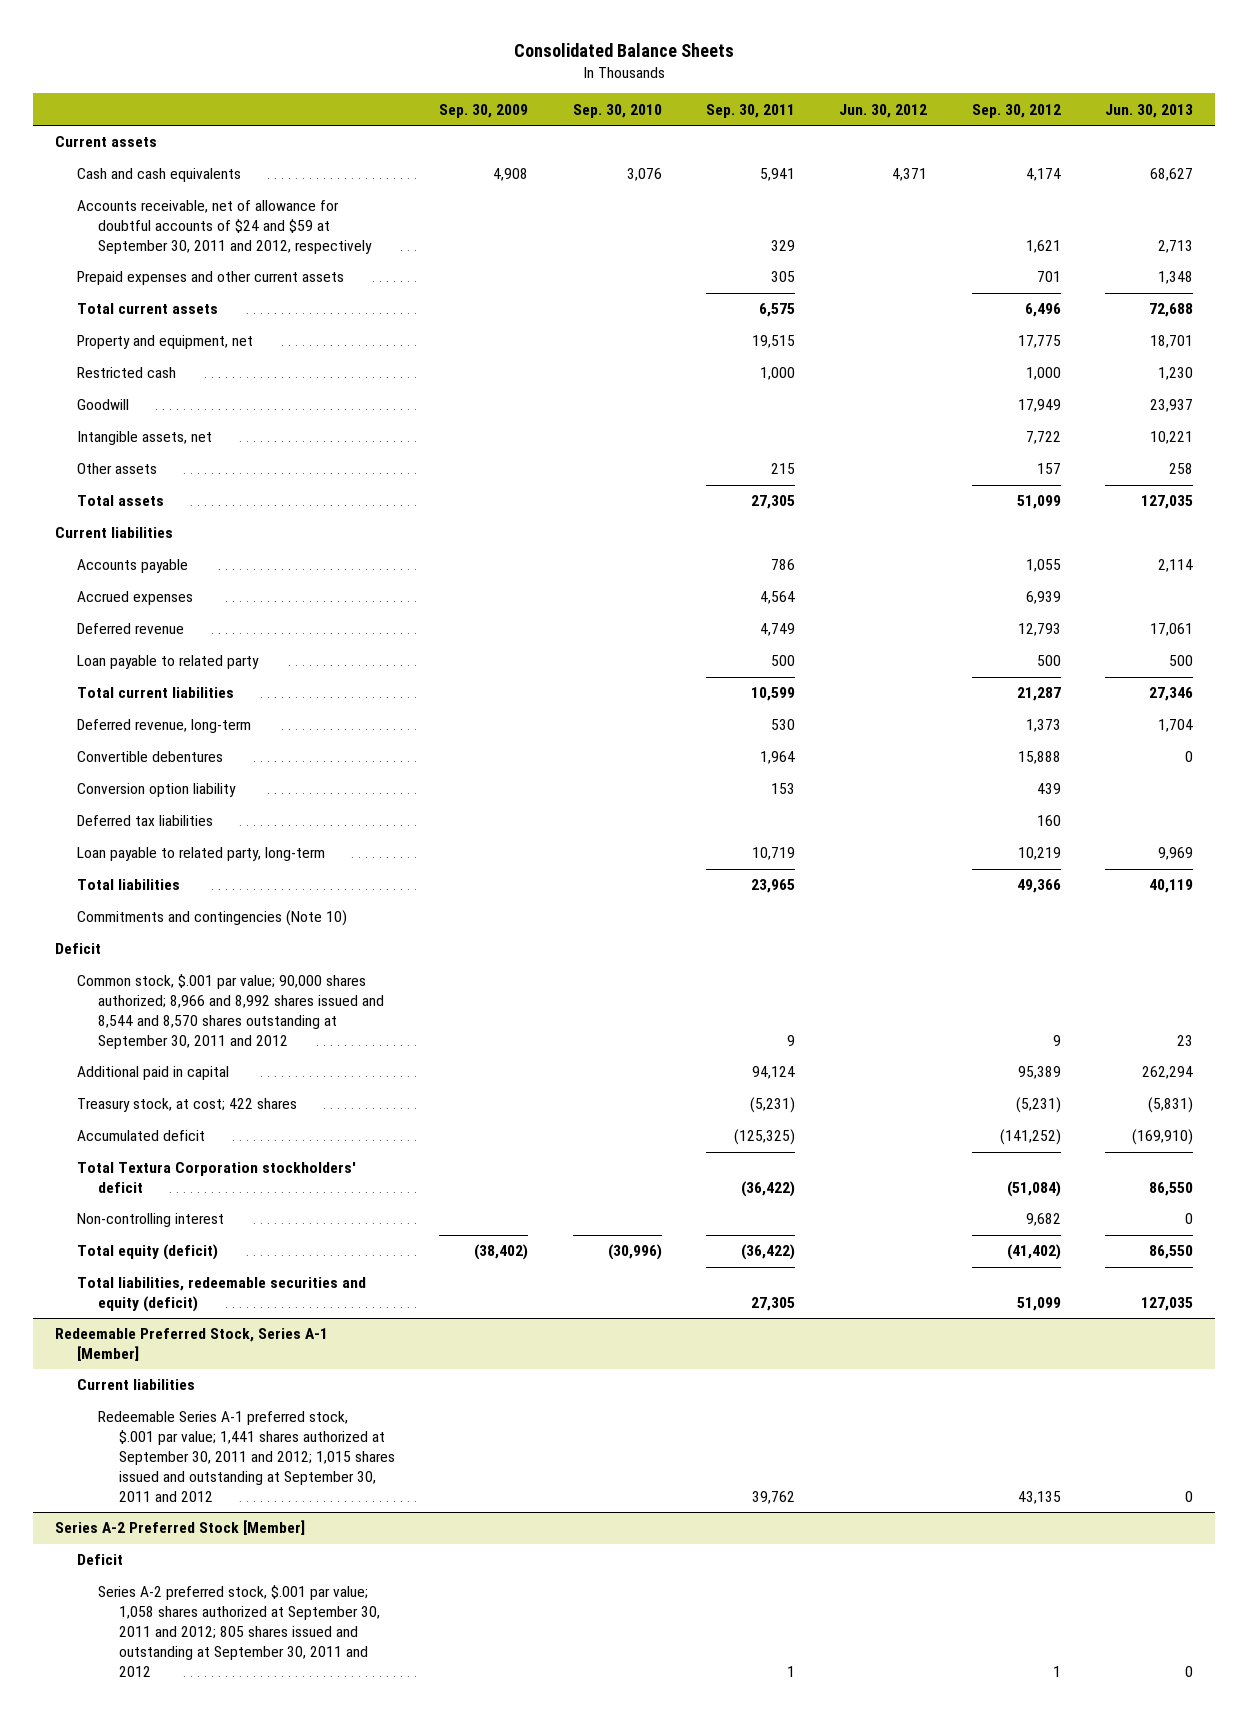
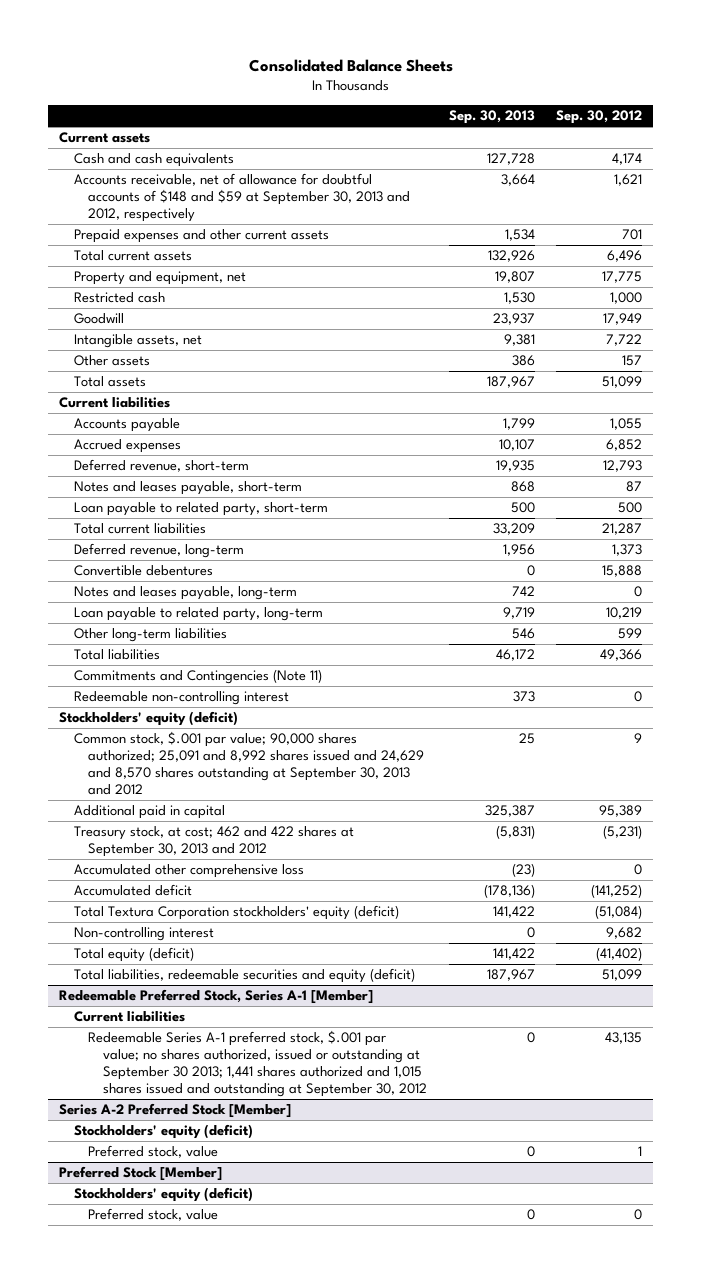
[439,103,529,118] Sep. 30, 2009 -> none
[572,103,662,118] Sep. 30, 2010 -> none
[706,103,796,118] Sep. 30, 2011 -> none
[839,103,928,118] Jun. 30, 2012 -> none
[1104,103,1193,118] Jun. 30, 2013 -> none
none -> [448,110,535,125] Sep. 30, 2013
[76,200,372,254] Accounts receivable, net of allowance for doubtful accounts of $24 and $59 at September 30, 2011 and 2012, respectively -> [73,173,411,223] Accounts receivable, net of allowance for doubtful accounts of $148 and $59 at September 30, 2013 and 2012, respectively
[1025,591,1061,605] 6,939 -> [606,439,643,452] 6,852
[76,623,184,635] Deferred revenue -> [73,459,249,473] Deferred revenue, short-term
none -> [73,481,302,496] Notes and leases payable, short-term
[76,655,259,670] Loan payable to related party -> [73,502,328,517] Loan payable to related party, short-term
[76,783,236,798] Conversion option liability -> none
[76,815,213,827] Deferred tax liabilities -> none
none -> [73,586,297,601] Notes and leases payable, long-term
none -> [73,628,227,643] Other long-term liabilities
[76,910,347,927] Commitments and contingencies (Note 10) -> [73,669,322,685] Commitments and Contingencies (Note 11)
none -> [73,691,289,706] Redeemable non-controlling interest
[55,943,102,955] Deficit -> [58,711,238,727] Stockholders' equity (deficit)
[76,974,384,1049] Common stock, $.001 par value; 90,000 shares authorized; 8,966 and 8,992 shares issued and 8,544 and 8,570 shares outstanding at September 30, 2011 and 2012 -> [73,731,425,795] Common stock, $.001 par value; 90,000 shares authorized; 25,091 and 8,992 shares issued and 24,629 and 8,570 shares outstanding at September 30, 2013 and 2012
[76,1098,297,1113] Treasury stock, at cost; 422 shares -> [73,826,354,858] Treasury stock, at cost; 462 and 422 shares at September 30, 2013 and 2012
none -> [73,864,304,879] Accumulated other comprehensive loss
[76,1162,356,1194] Total Textura Corporation stockholders' deficit -> [73,905,399,921] Total Textura Corporation stockholders' equity (deficit)
[97,1411,396,1502] Redeemable Series A-1 preferred stock, $.001 par value; 1,441 shares authorized at September 30, 2011 and 2012; 1,015 shares issued and outstanding at September 30, 2011 and 2012 -> [88,1030,428,1097] Redeemable Series A-1 preferred stock, $.001 par value; no shares authorized, issued or outstanding at September 30 2013; 1,441 shares authorized and 1,015 shares issued and outstanding at September 30, 2012
[76,1554,123,1566] Deficit -> [73,1124,253,1140] Stockholders' equity (deficit)
[97,1585,381,1677] Series A-2 preferred stock, $.001 par value; 1,058 shares authorized at September 30, 2011 and 2012; 805 shares issued and outstanding at September 30, 2011 and 2012 -> [88,1145,219,1159] Preferred stock, value
none -> [58,1166,222,1182] Preferred Stock [Member]
none -> [73,1187,253,1203] Stockholders' equity (deficit)
none -> [88,1208,219,1222] Preferred stock, value

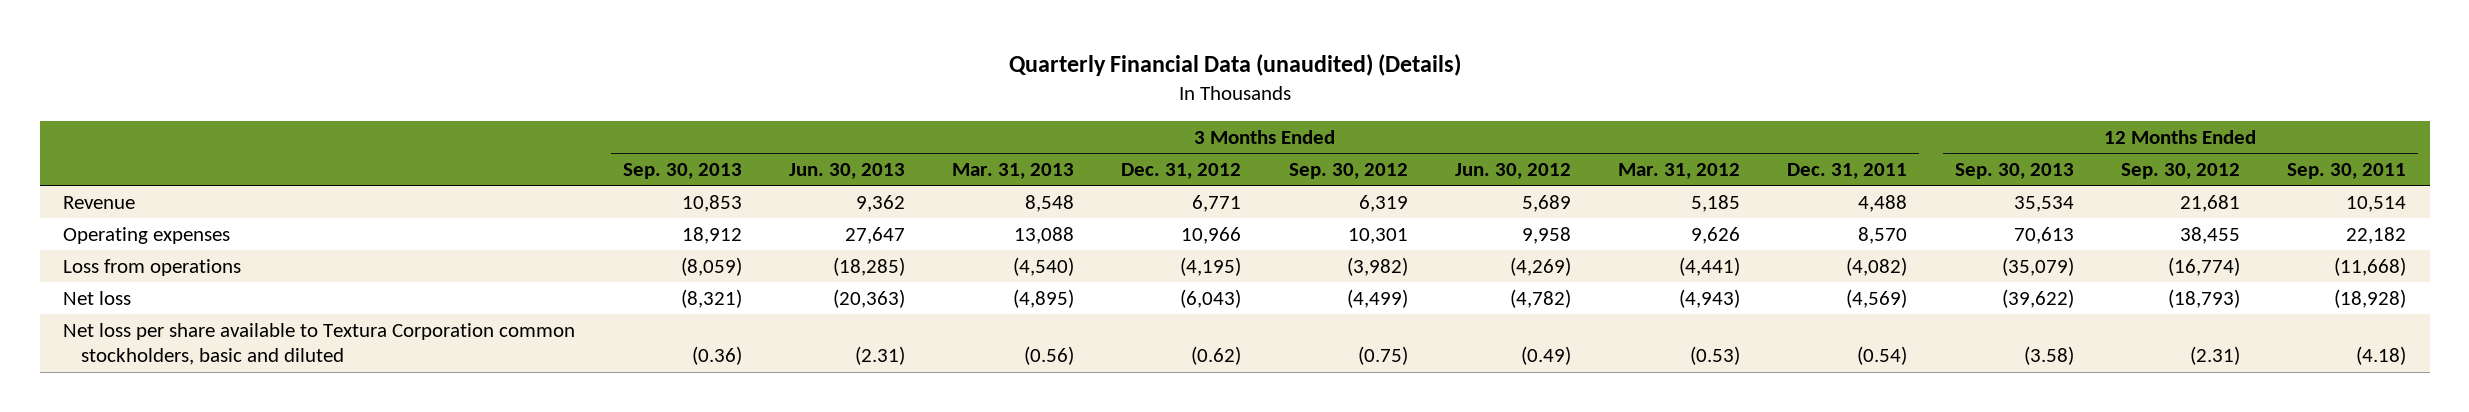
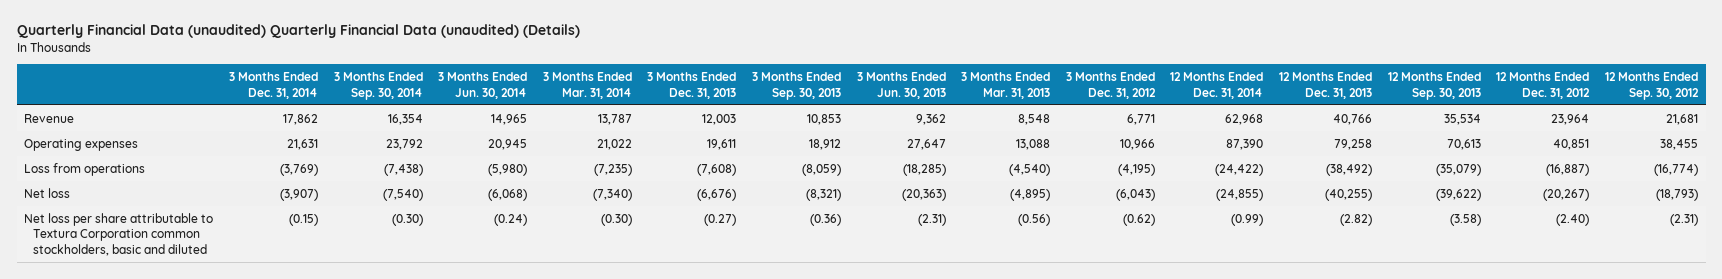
[1008,54,1461,77] Quarterly Financial Data (unaudited) (Details) -> [16,24,580,39] Quarterly Financial Data (unaudited) Quarterly Financial Data (unaudited) (Details)
[1288,163,1408,180] Sep. 30, 2012 -> none
[1454,163,1571,180] Jun. 30, 2012 -> none
[1618,163,1741,180] Mar. 31, 2012 -> none
[1787,163,1908,180] Dec. 31, 2011 -> none
[2286,163,2406,180] Sep. 30, 2011 -> none
none -> [228,71,318,99] 3 Months Ended Dec. 31, 2014
none -> [333,71,423,100] 3 Months Ended Sep. 30, 2014
none -> [438,71,528,99] 3 Months Ended Jun. 30, 2014
none -> [542,71,632,99] 3 Months Ended Mar. 31, 2014
none -> [647,71,737,99] 3 Months Ended Dec. 31, 2013
none -> [1170,71,1264,99] 12 Months Ended Dec. 31, 2014
none -> [1278,71,1372,99] 12 Months Ended Dec. 31, 2013
none -> [1496,71,1591,99] 12 Months Ended Dec. 31, 2012
[63,322,576,366] Net loss per share available to Textura Corporation common stockholders, basic and diluted -> [24,212,214,257] Net loss per share attributable to Textura Corporation common stockholders, basic and diluted

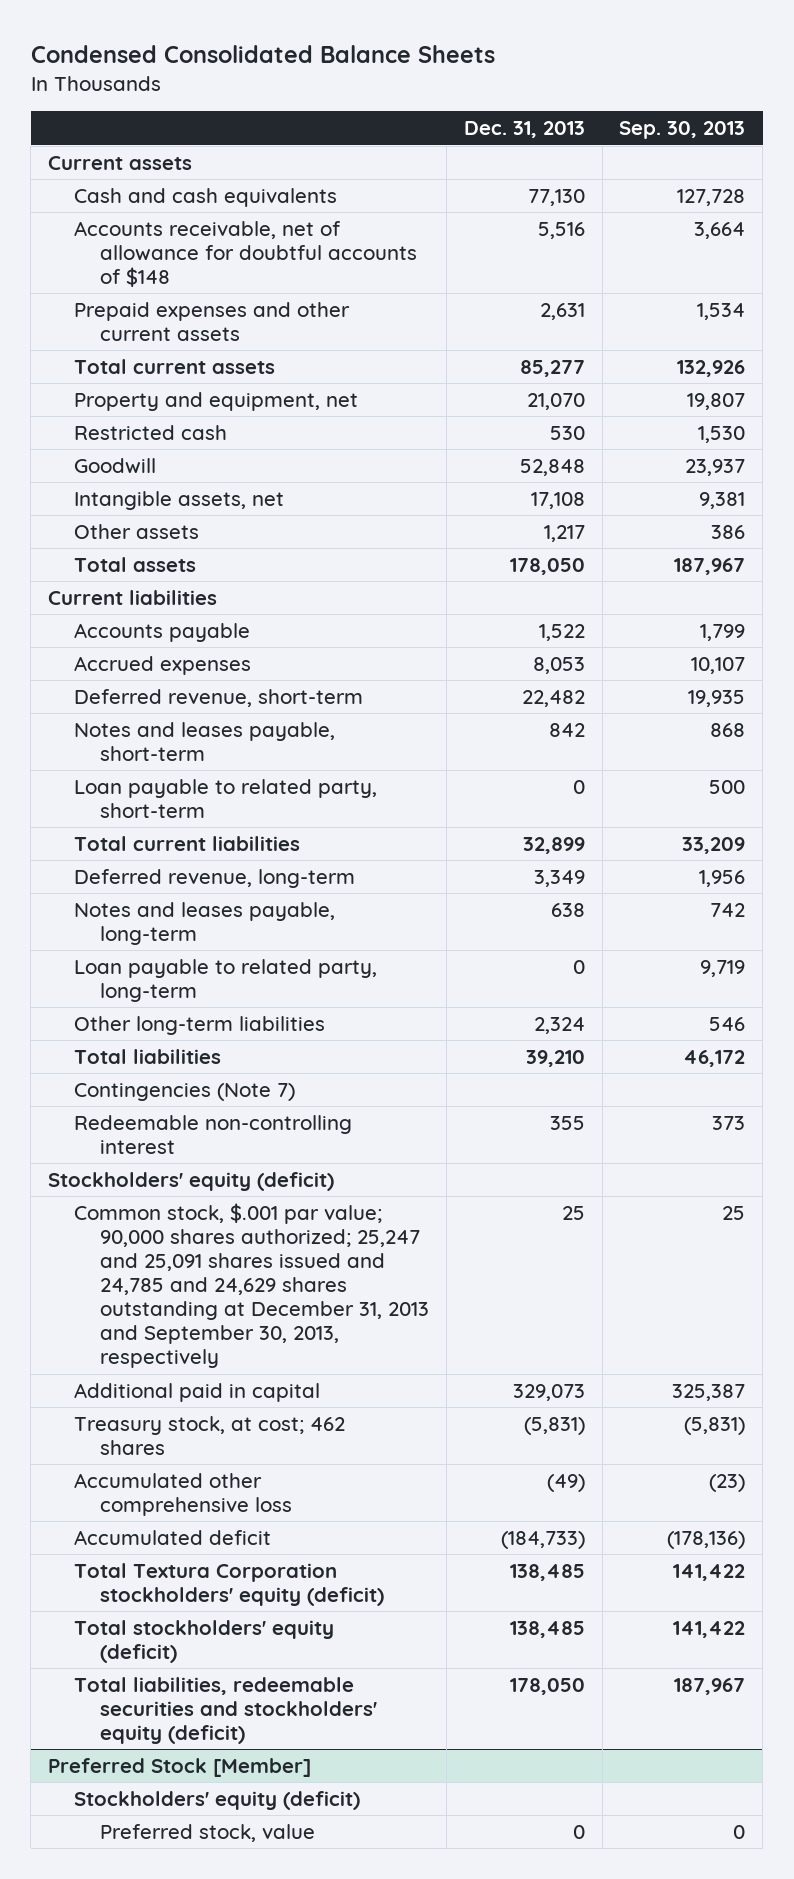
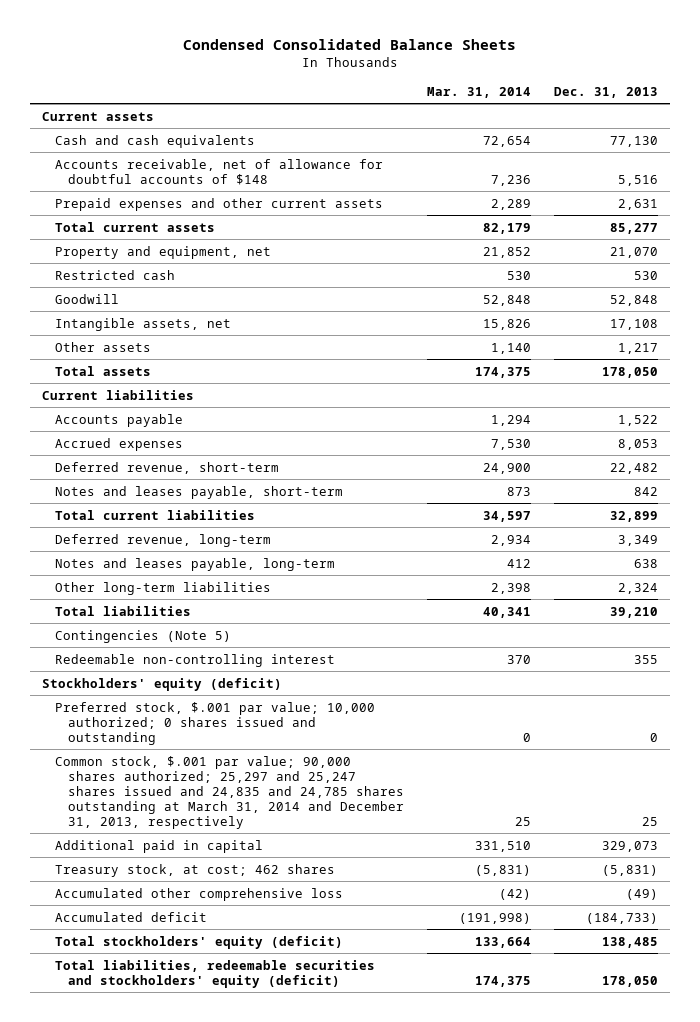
[619,121,746,140] Sep. 30, 2013 -> none
none -> [427,86,532,98] Mar. 31, 2014
[74,779,378,819] Loan payable to related party, short-term -> none
[74,959,378,1003] Loan payable to related party, long-term -> none
[74,1083,296,1102] Contingencies (Note 7) -> [54,629,231,643] Contingencies (Note 5)
none -> [54,701,375,745] Preferred stock, $.001 par value; 10,000 authorized; 0 shares issued and outstanding
[74,1203,430,1369] Common stock, $.001 par value; 90,000 shares authorized; 25,247 and 25,091 shares issued and 24,785 and 24,629 shares outstanding at December 31, 2013 and September 30, 2013, respectively -> [54,755,405,829] Common stock, $.001 par value; 90,000 shares authorized; 25,297 and 25,247 shares issued and 24,835 and 24,785 shares outstanding at March 31, 2014 and December 31, 2013, respectively
[74,1563,385,1607] Total Textura Corporation stockholders' equity (deficit) -> none
[48,1758,312,1778] Preferred Stock [Member] -> none
[74,1791,361,1811] Stockholders' equity (deficit) -> none
[100,1824,316,1843] Preferred stock, value -> none

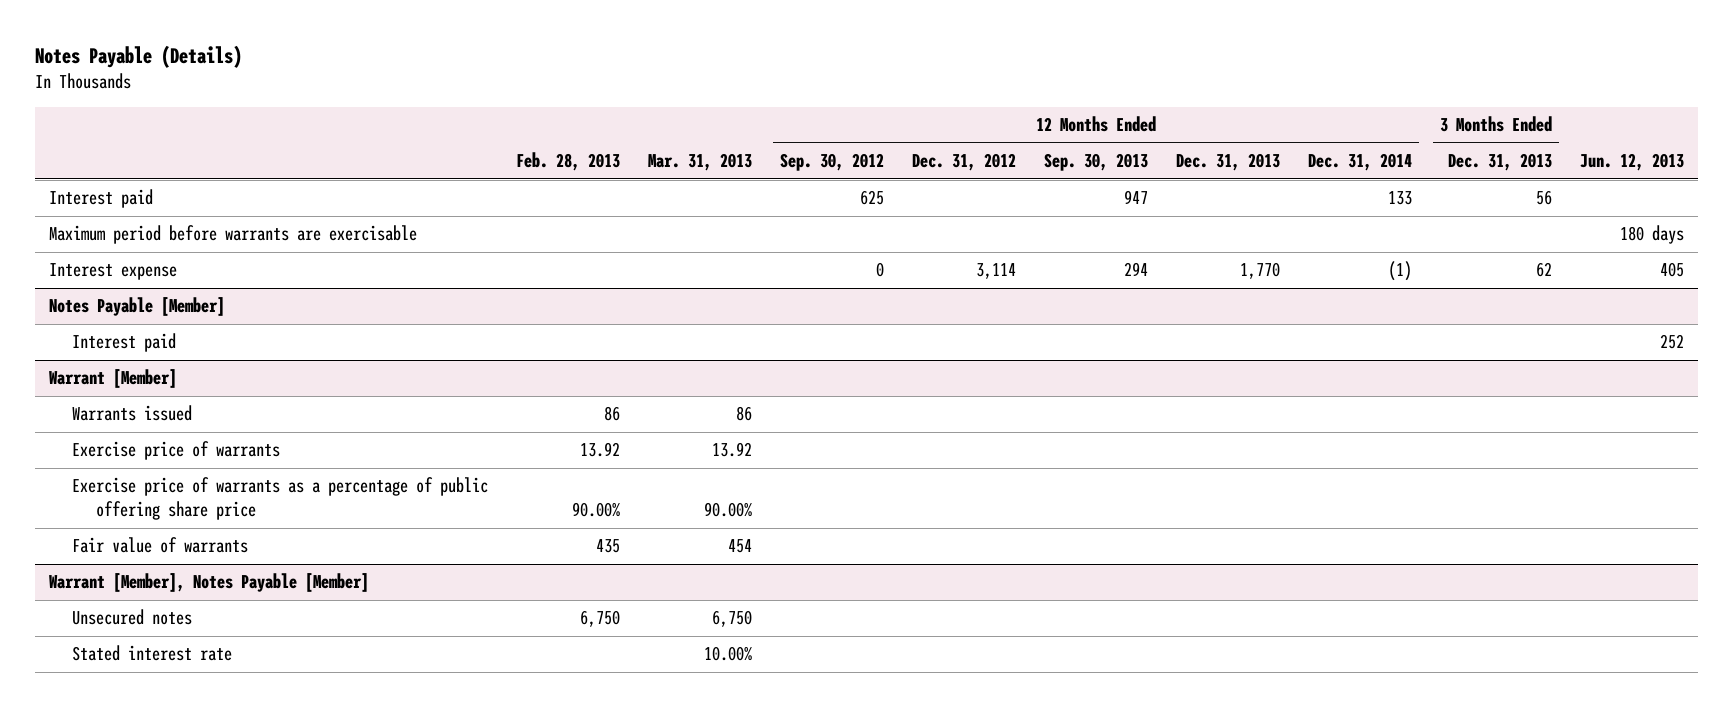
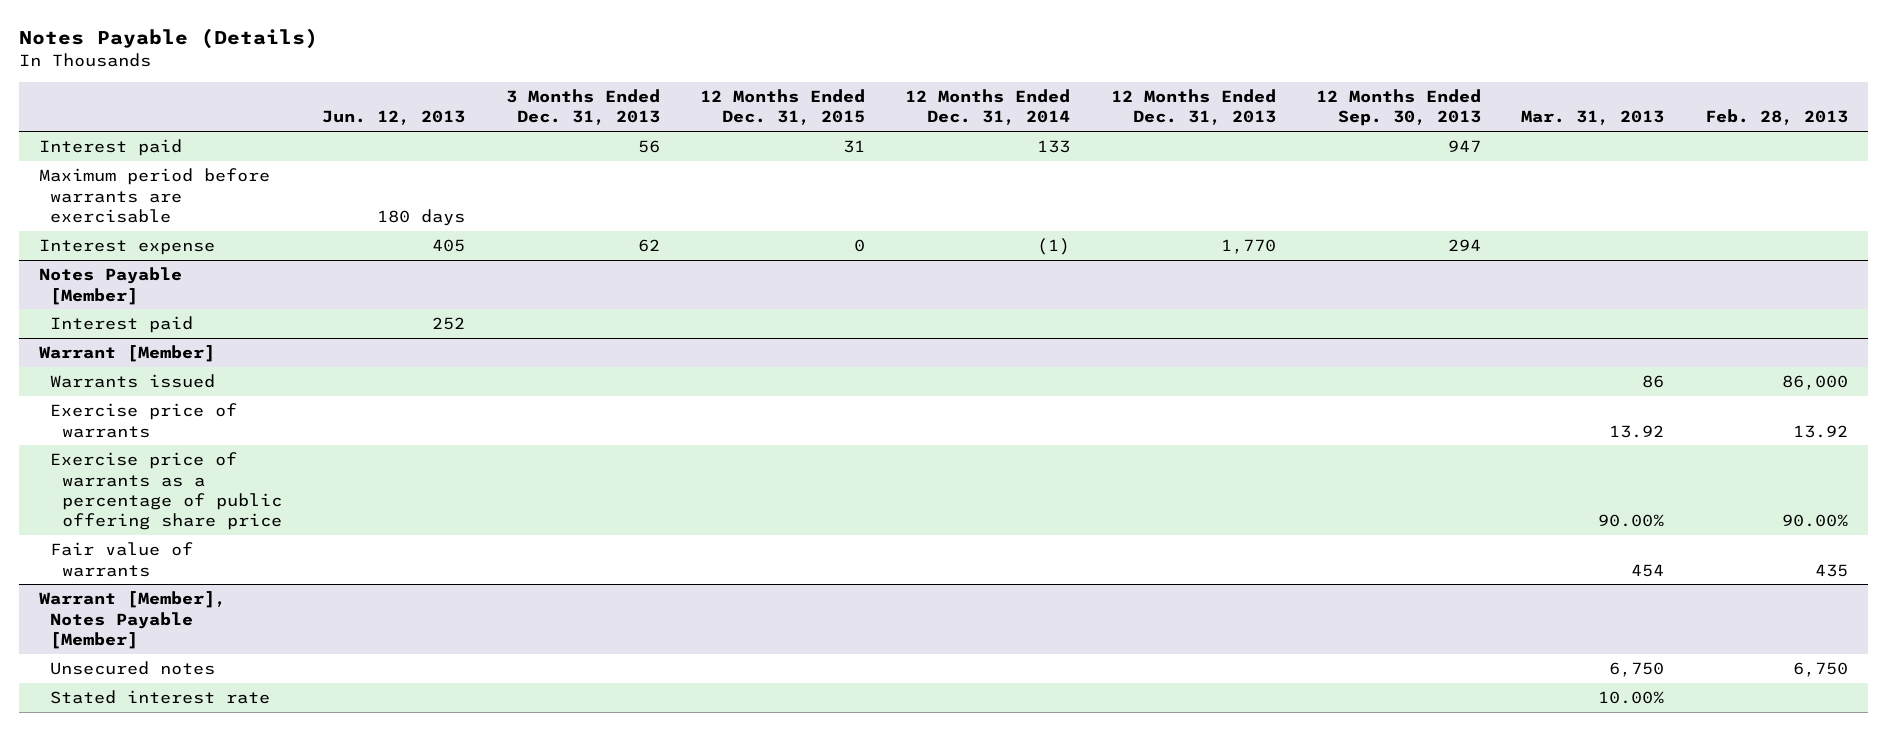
[780,153,885,172] Sep. 30, 2012 -> none
[912,153,1017,172] Dec. 31, 2012 -> none
none -> [699,88,865,126] 12 Months Ended Dec. 31, 2015
[604,406,621,422] 86 -> [1781,375,1848,391] 86,000

